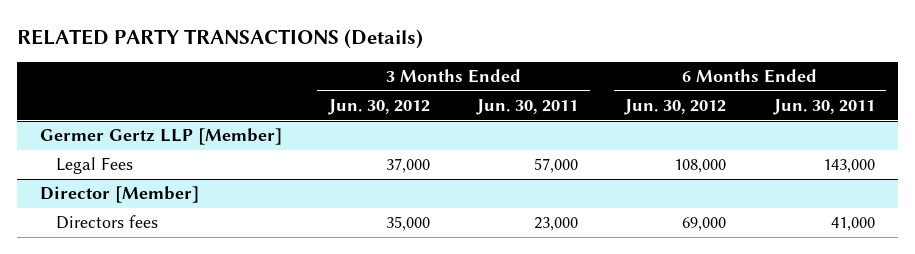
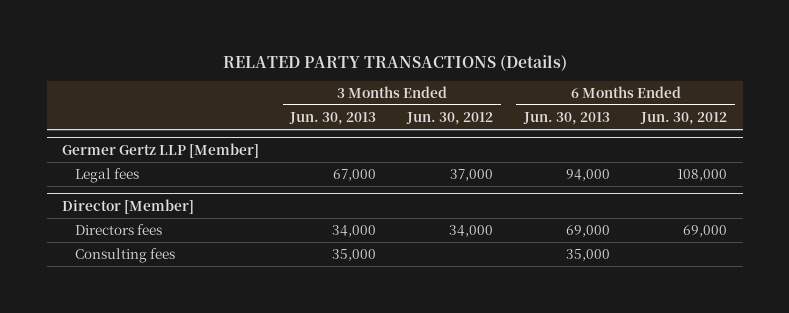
[476,99,579,116] Jun. 30, 2011 -> none
[772,99,875,116] Jun. 30, 2011 -> none
none -> [289,111,377,125] Jun. 30, 2013
none -> [523,111,611,125] Jun. 30, 2013
[55,157,133,175] Legal Fees -> [74,167,139,183] Legal fees
[386,216,431,232] 35,000 -> [449,224,494,237] 34,000
none -> [74,247,175,263] Consulting fees

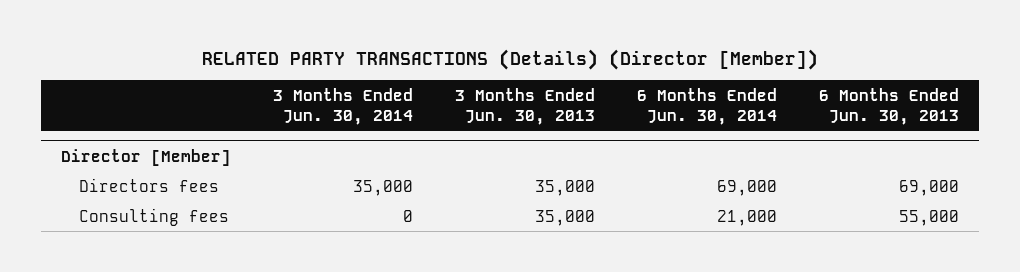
[222,54,567,71] RELATED PARTY TRANSACTIONS (Details) -> [202,48,819,70] RELATED PARTY TRANSACTIONS (Details) (Director [Member])
[406,111,494,125] Jun. 30, 2012 -> none
[640,111,728,125] Jun. 30, 2012 -> none
none -> [273,87,414,125] 3 Months Ended Jun. 30, 2014
none -> [636,87,777,125] 6 Months Ended Jun. 30, 2014
[62,142,260,158] Germer Gertz LLP [Member] -> none
[74,167,139,183] Legal fees -> none
[332,224,377,237] 34,000 -> [535,179,596,196] 35,000
[566,248,611,261] 35,000 -> [898,209,959,226] 55,000

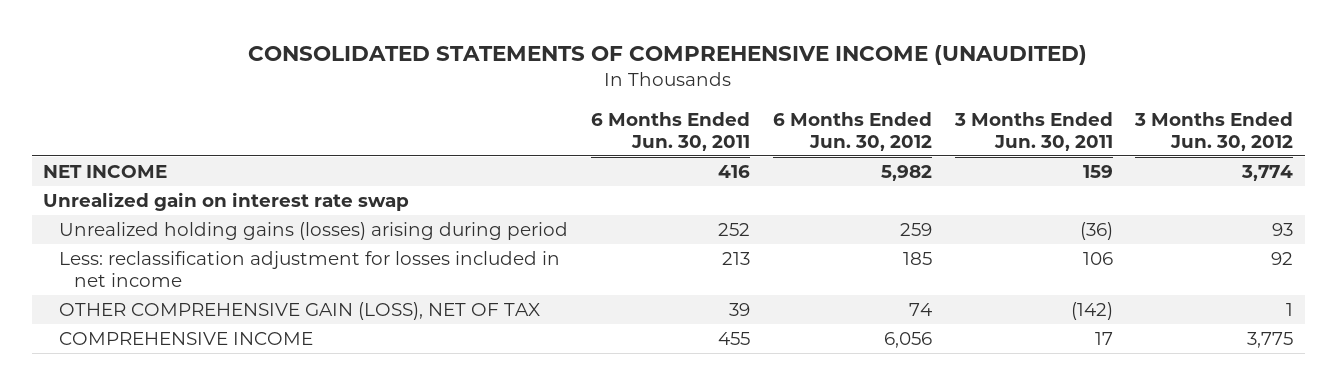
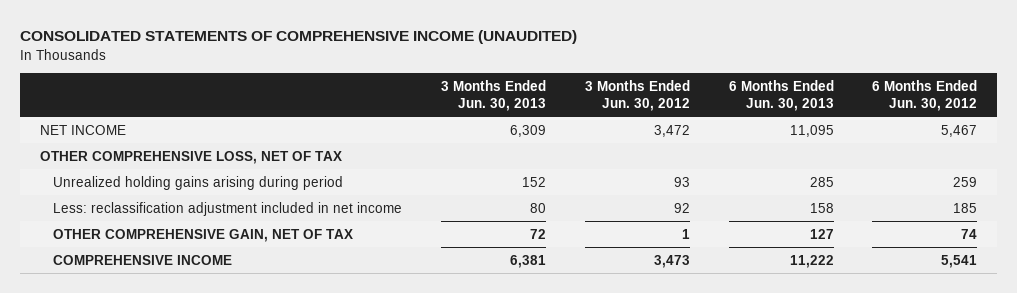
[590,111,750,151] 6 Months Ended Jun. 30, 2011 -> none
[953,111,1113,151] 3 Months Ended Jun. 30, 2011 -> none
none -> [440,79,546,112] 3 Months Ended Jun. 30, 2013
none -> [728,79,834,112] 6 Months Ended Jun. 30, 2013
[880,164,932,181] 5,982 -> [941,124,978,137] 5,467
[1241,164,1294,181] 3,774 -> [653,124,690,137] 3,472
[43,191,410,211] Unrealized gain on interest rate swap -> [39,150,342,164] OTHER COMPREHENSIVE LOSS, NET OF TAX
[58,221,568,240] Unrealized holding gains (losses) arising during period -> [52,175,343,190] Unrealized holding gains arising during period
[58,250,560,287] Less: reclassification adjustment for losses included in net income -> [52,201,402,216] Less: reclassification adjustment included in net income
[58,301,540,320] OTHER COMPREHENSIVE GAIN (LOSS), NET OF TAX -> [52,228,353,242] OTHER COMPREHENSIVE GAIN, NET OF TAX
[883,331,932,348] 6,056 -> [941,254,978,268] 5,541
[1247,331,1294,348] 3,775 -> [653,254,690,268] 3,473

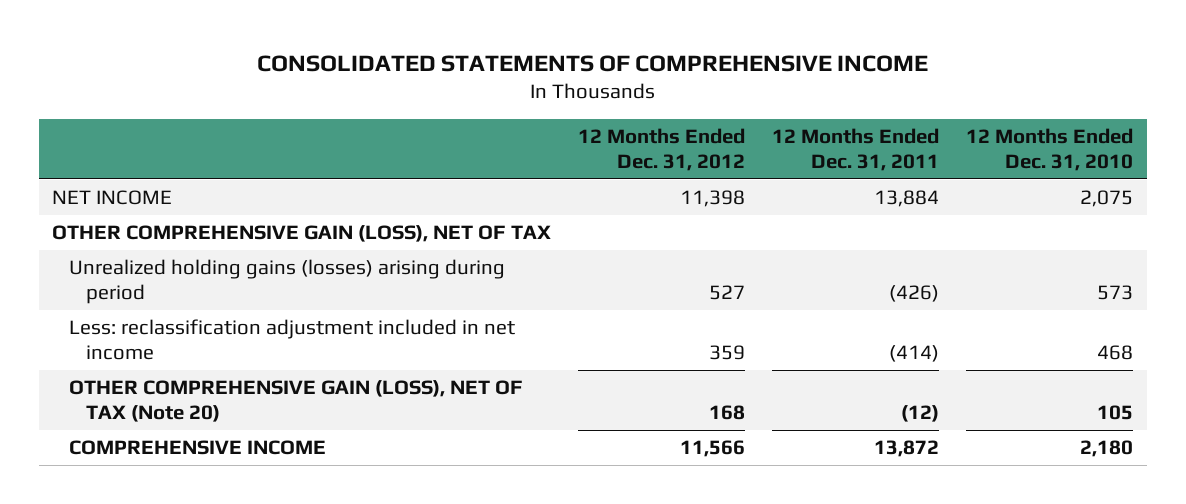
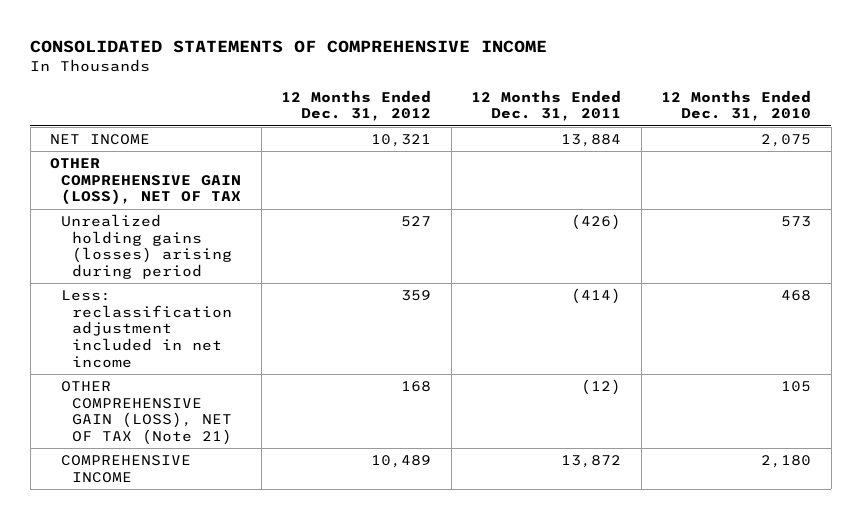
[680,190,746,208] 11,398 -> [371,133,432,147] 10,321
[69,380,524,423] OTHER COMPREHENSIVE GAIN (LOSS), NET OF TAX (Note 20) -> [61,380,233,446] OTHER COMPREHENSIVE GAIN (LOSS), NET OF TAX (Note 21)
[680,440,746,458] 11,566 -> [371,454,432,468] 10,489

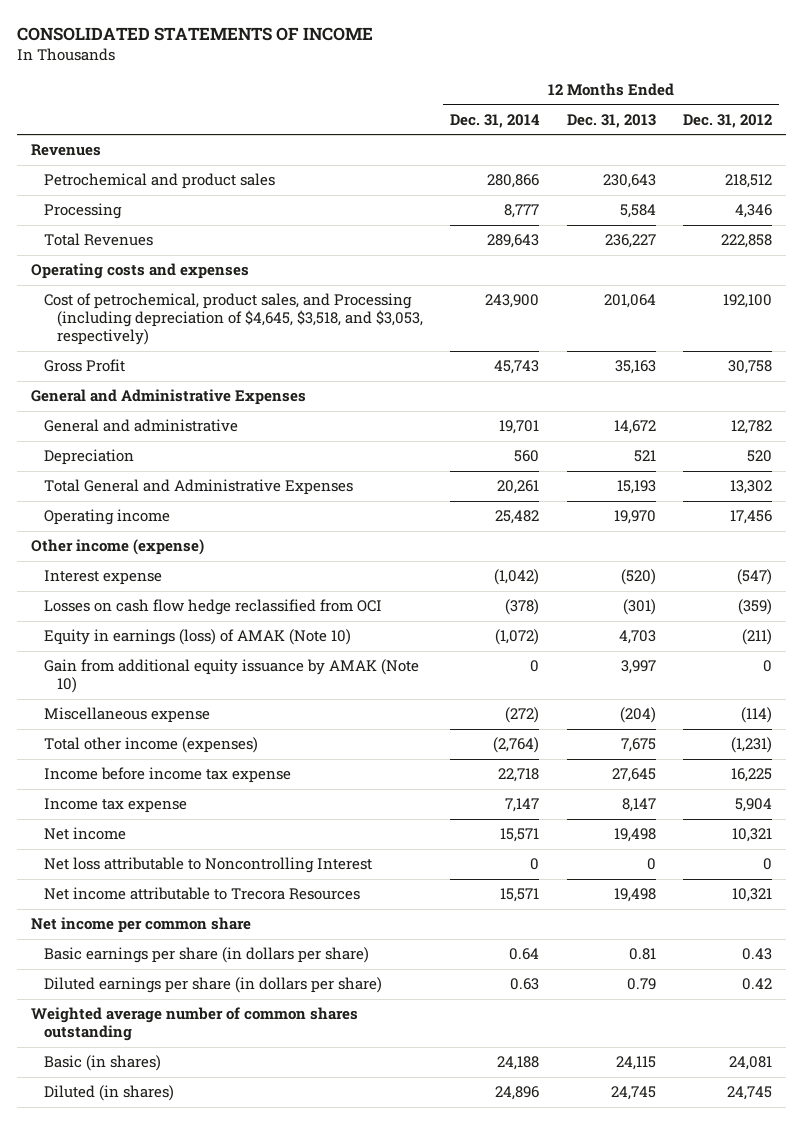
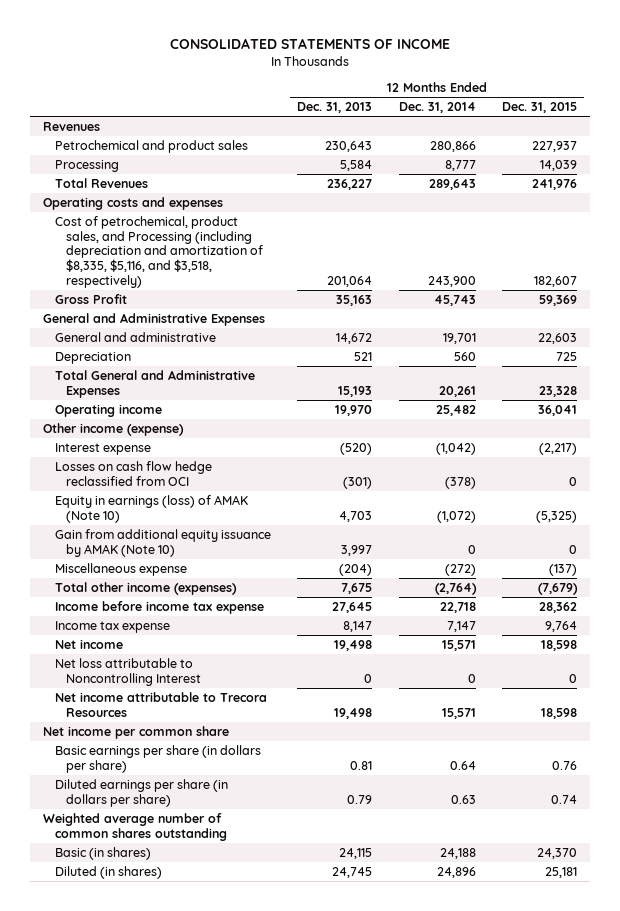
[683,113,773,128] Dec. 31, 2012 -> none
none -> [502,101,578,113] Dec. 31, 2015
[43,293,423,346] Cost of petrochemical, product sales, and Processing (including depreciation of $4,645, $3,518, and $3,053, respectively) -> [54,215,263,288] Cost of petrochemical, product sales, and Processing (including depreciation and amortization of $8,335, $5,116, and $3,518, respectively)

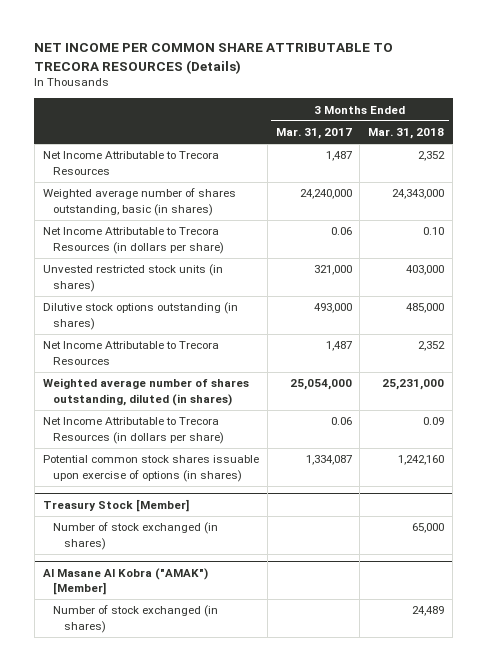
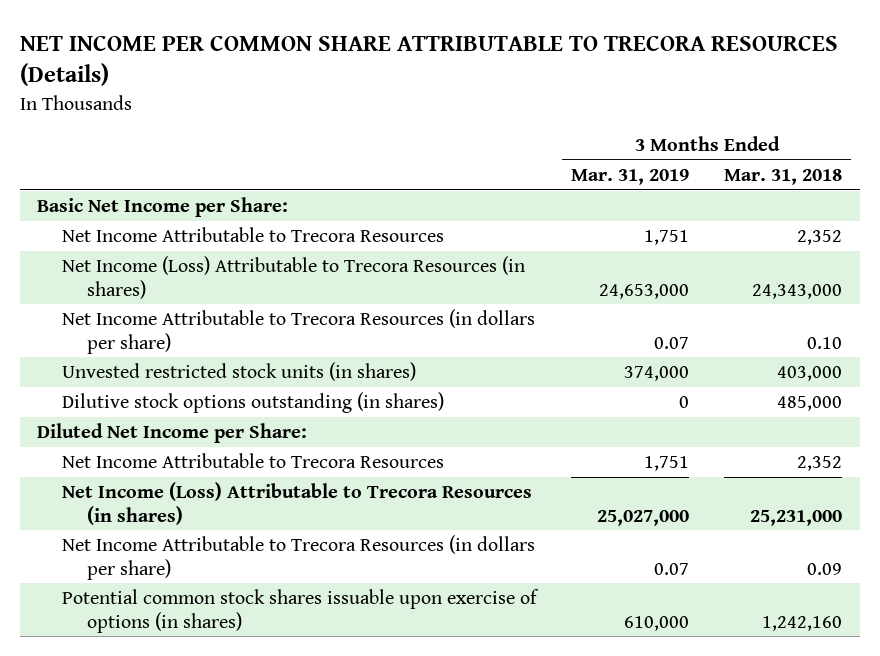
[275,128,352,140] Mar. 31, 2017 -> none
none -> [571,169,690,186] Mar. 31, 2019
none -> [37,197,289,218] Basic Net Income per Share:
[42,188,236,216] Weighted average number of shares outstanding, basic (in shares) -> [62,256,526,299] Net Income (Loss) Attributable to Trecora Resources (in shares)
none -> [37,423,308,444] Diluted Net Income per Share:
[42,378,249,406] Weighted average number of shares outstanding, diluted (in shares) -> [62,482,533,525] Net Income (Loss) Attributable to Trecora Resources (in shares)
[42,499,189,513] Treasury Stock [Member] -> none
[53,522,219,550] Number of stock exchanged (in shares) -> none
[42,568,208,596] Al Masane Al Kobra ("AMAK") [Member] -> none
[53,605,219,633] Number of stock exchanged (in shares) -> none

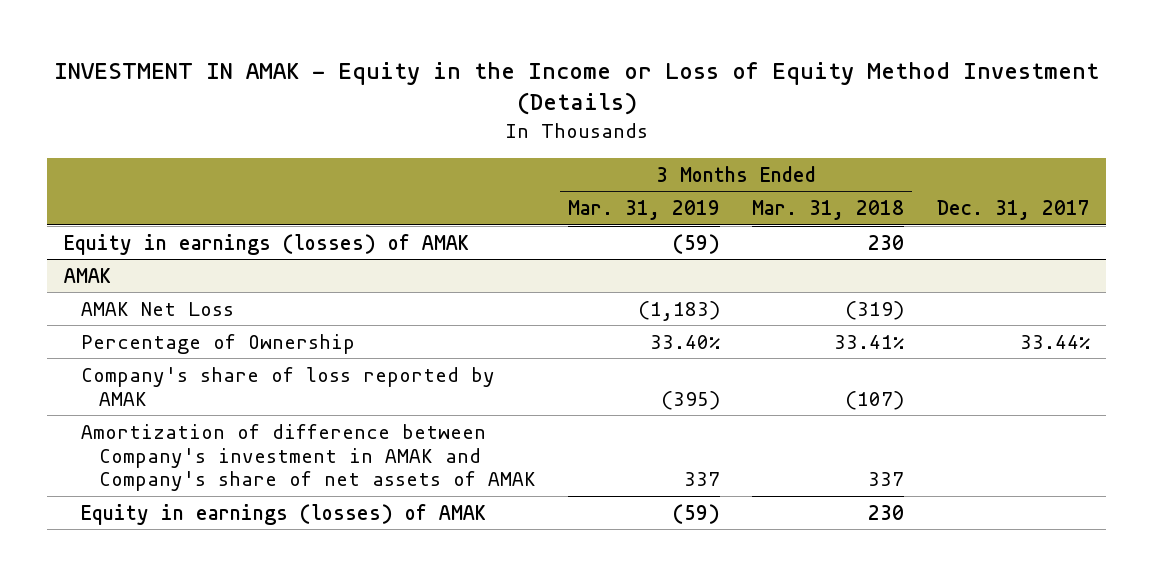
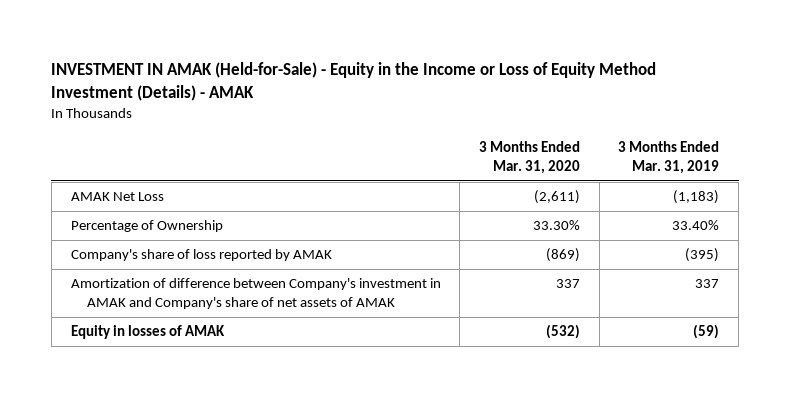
[53,61,1099,116] INVESTMENT IN AMAK - Equity in the Income or Loss of Equity Method Investment (Details) -> [51,61,657,101] INVESTMENT IN AMAK (Held-for-Sale) - Equity in the Income or Loss of Equity Method Investment (Details) - AMAK
[752,199,905,220] Mar. 31, 2018 -> none
[936,199,1090,220] Dec. 31, 2017 -> none
none -> [479,141,581,174] 3 Months Ended Mar. 31, 2020
[63,233,469,255] Equity in earnings (losses) of AMAK -> none
[63,267,111,283] AMAK -> none
[81,503,487,525] Equity in earnings (losses) of AMAK -> [70,325,225,340] Equity in losses of AMAK

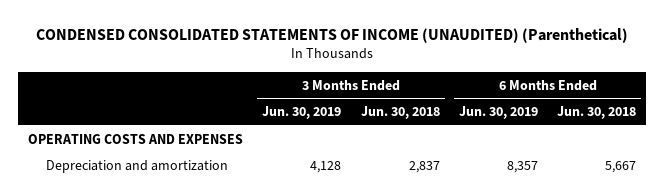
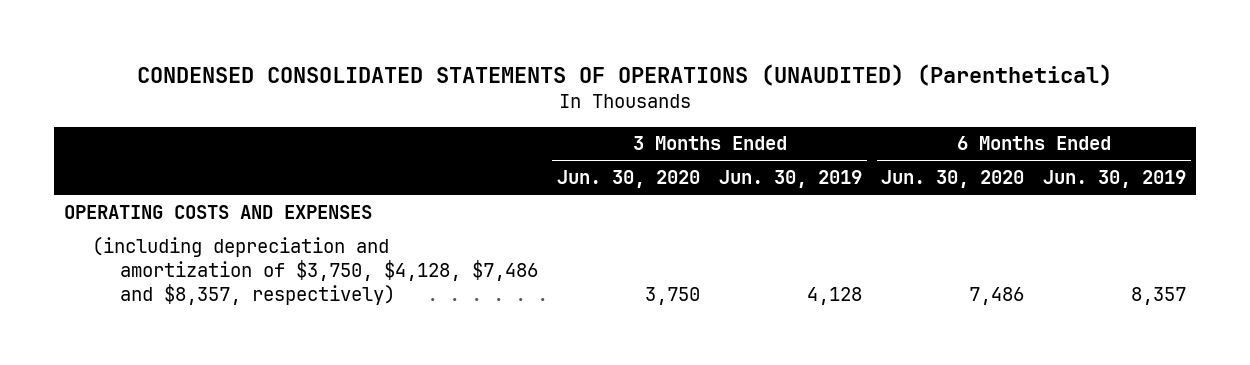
[36,27,629,43] CONDENSED CONSOLIDATED STATEMENTS OF INCOME (UNAUDITED) (Parenthetical) -> [136,63,1112,86] CONDENSED CONSOLIDATED STATEMENTS OF OPERATIONS (UNAUDITED) (Parenthetical)
[360,106,440,120] Jun. 30, 2018 -> none
[557,106,637,120] Jun. 30, 2018 -> none
none -> [557,169,701,188] Jun. 30, 2020
none -> [881,169,1025,188] Jun. 30, 2020
[45,159,228,173] Depreciation and amortization -> [91,236,539,305] (including depreciation and amortization of $3,750, $4,128, $7,486 and $8,357, respectively)

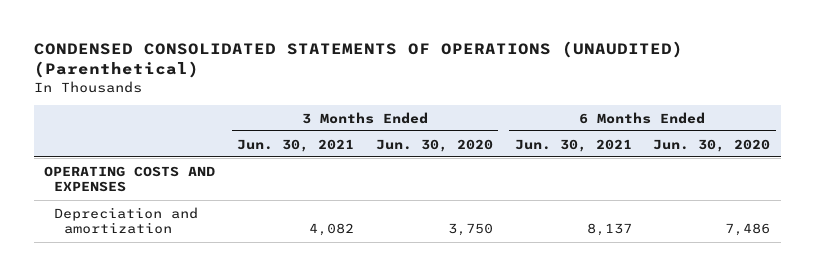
[719,169,863,188] Jun. 30, 2019 -> none
[1043,169,1187,188] Jun. 30, 2019 -> none
none -> [237,138,355,152] Jun. 30, 2021
none -> [514,138,632,152] Jun. 30, 2021
[91,236,539,305] (including depreciation and amortization of $3,750, $4,128, $7,486 and $8,357, respectively) -> [54,206,199,235] Depreciation and amortization

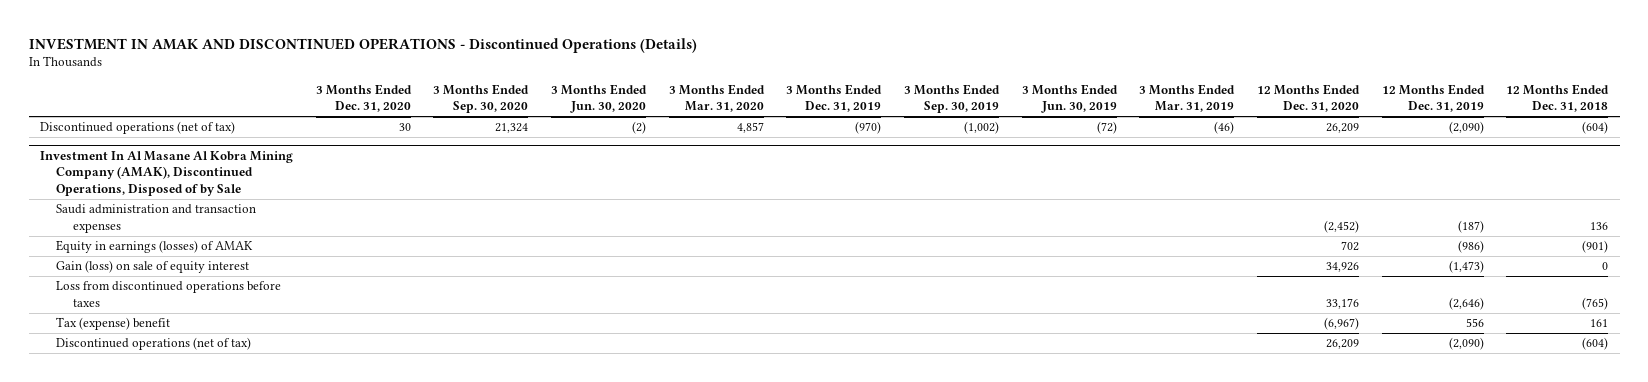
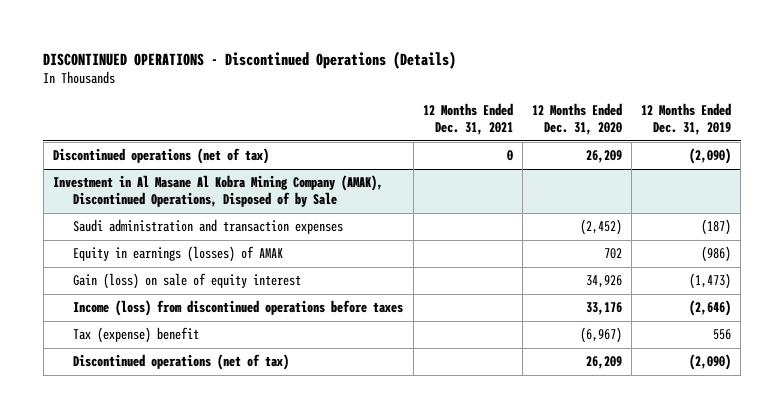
[28,37,697,53] INVESTMENT IN AMAK AND DISCONTINUED OPERATIONS - Discontinued Operations (Details) -> [43,50,457,69] DISCONTINUED OPERATIONS - Discontinued Operations (Details)
[315,83,412,113] 3 Months Ended Dec. 31, 2020 -> none
[433,83,530,114] 3 Months Ended Sep. 30, 2020 -> none
[551,83,648,114] 3 Months Ended Jun. 30, 2020 -> none
[668,83,765,113] 3 Months Ended Mar. 31, 2020 -> none
[786,83,883,113] 3 Months Ended Dec. 31, 2019 -> none
[904,83,1001,114] 3 Months Ended Sep. 30, 2019 -> none
[1021,83,1118,114] 3 Months Ended Jun. 30, 2019 -> none
[1139,83,1236,113] 3 Months Ended Mar. 31, 2019 -> none
[1506,83,1610,113] 12 Months Ended Dec. 31, 2018 -> none
none -> [422,103,513,135] 12 Months Ended Dec. 31, 2021
[40,150,294,196] Investment In Al Masane Al Kobra Mining Company (AMAK), Discontinued Operations, Disposed of by Sale -> [52,175,383,207] Investment in Al Masane Al Kobra Mining Company (AMAK), Discontinued Operations, Disposed of by Sale
[56,281,282,307] Loss from discontinued operations before taxes -> [73,300,404,317] Income (loss) from discontinued operations before taxes

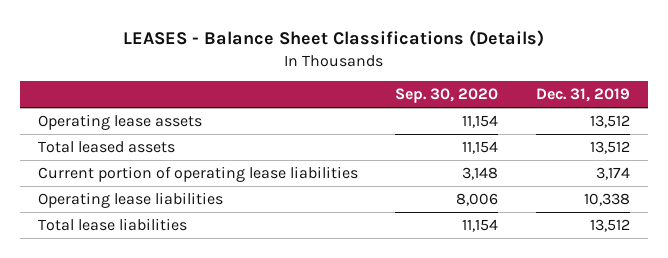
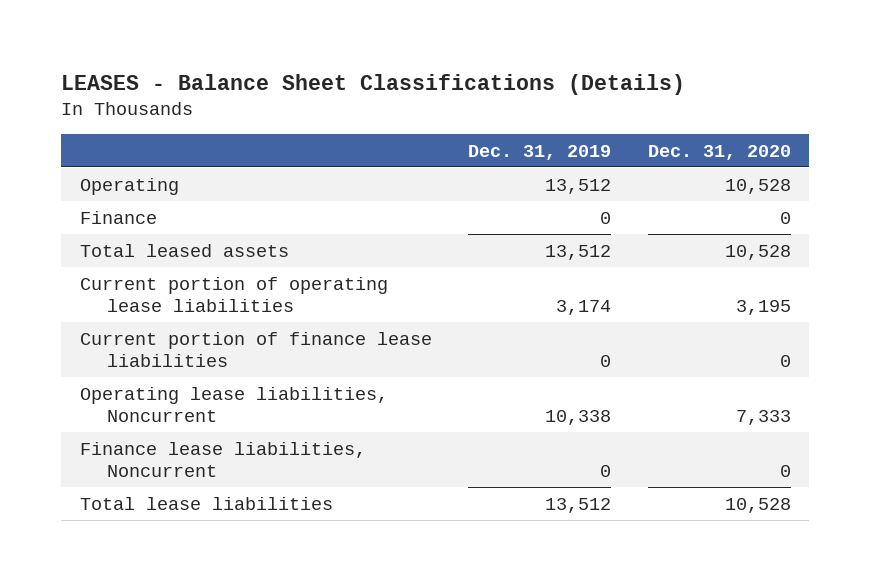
[395,88,499,104] Sep. 30, 2020 -> none
none -> [648,144,792,160] Dec. 31, 2020
[38,113,203,130] Operating lease assets -> [79,177,179,195] Operating
none -> [79,210,157,224] Finance
none -> [79,331,432,367] Current portion of finance lease liabilities
[38,191,224,208] Operating lease liabilities -> [79,386,388,422] Operating lease liabilities, Noncurrent
none -> [79,441,366,477] Finance lease liabilities, Noncurrent

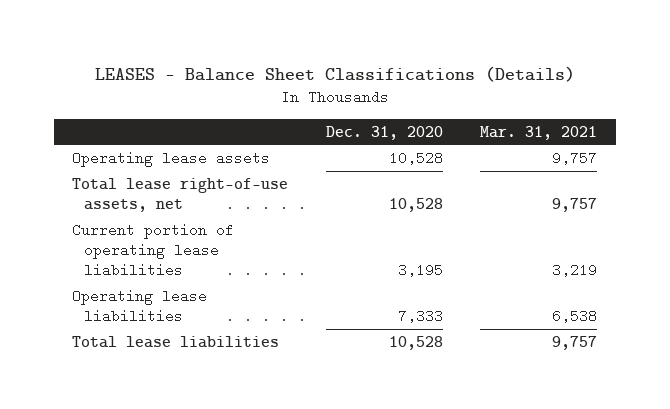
[468,144,612,160] Dec. 31, 2019 -> none
none -> [480,125,598,140] Mar. 31, 2021
[79,210,157,224] Finance -> none
[79,177,179,195] Operating -> [72,150,271,167] Operating lease assets
[79,243,289,257] Total leased assets -> [72,177,289,213] Total lease right-of-use assets, net
[79,331,432,367] Current portion of finance lease liabilities -> none
[79,441,366,477] Finance lease liabilities, Noncurrent -> none
[79,386,388,422] Operating lease liabilities, Noncurrent -> [72,288,208,324] Operating lease liabilities

